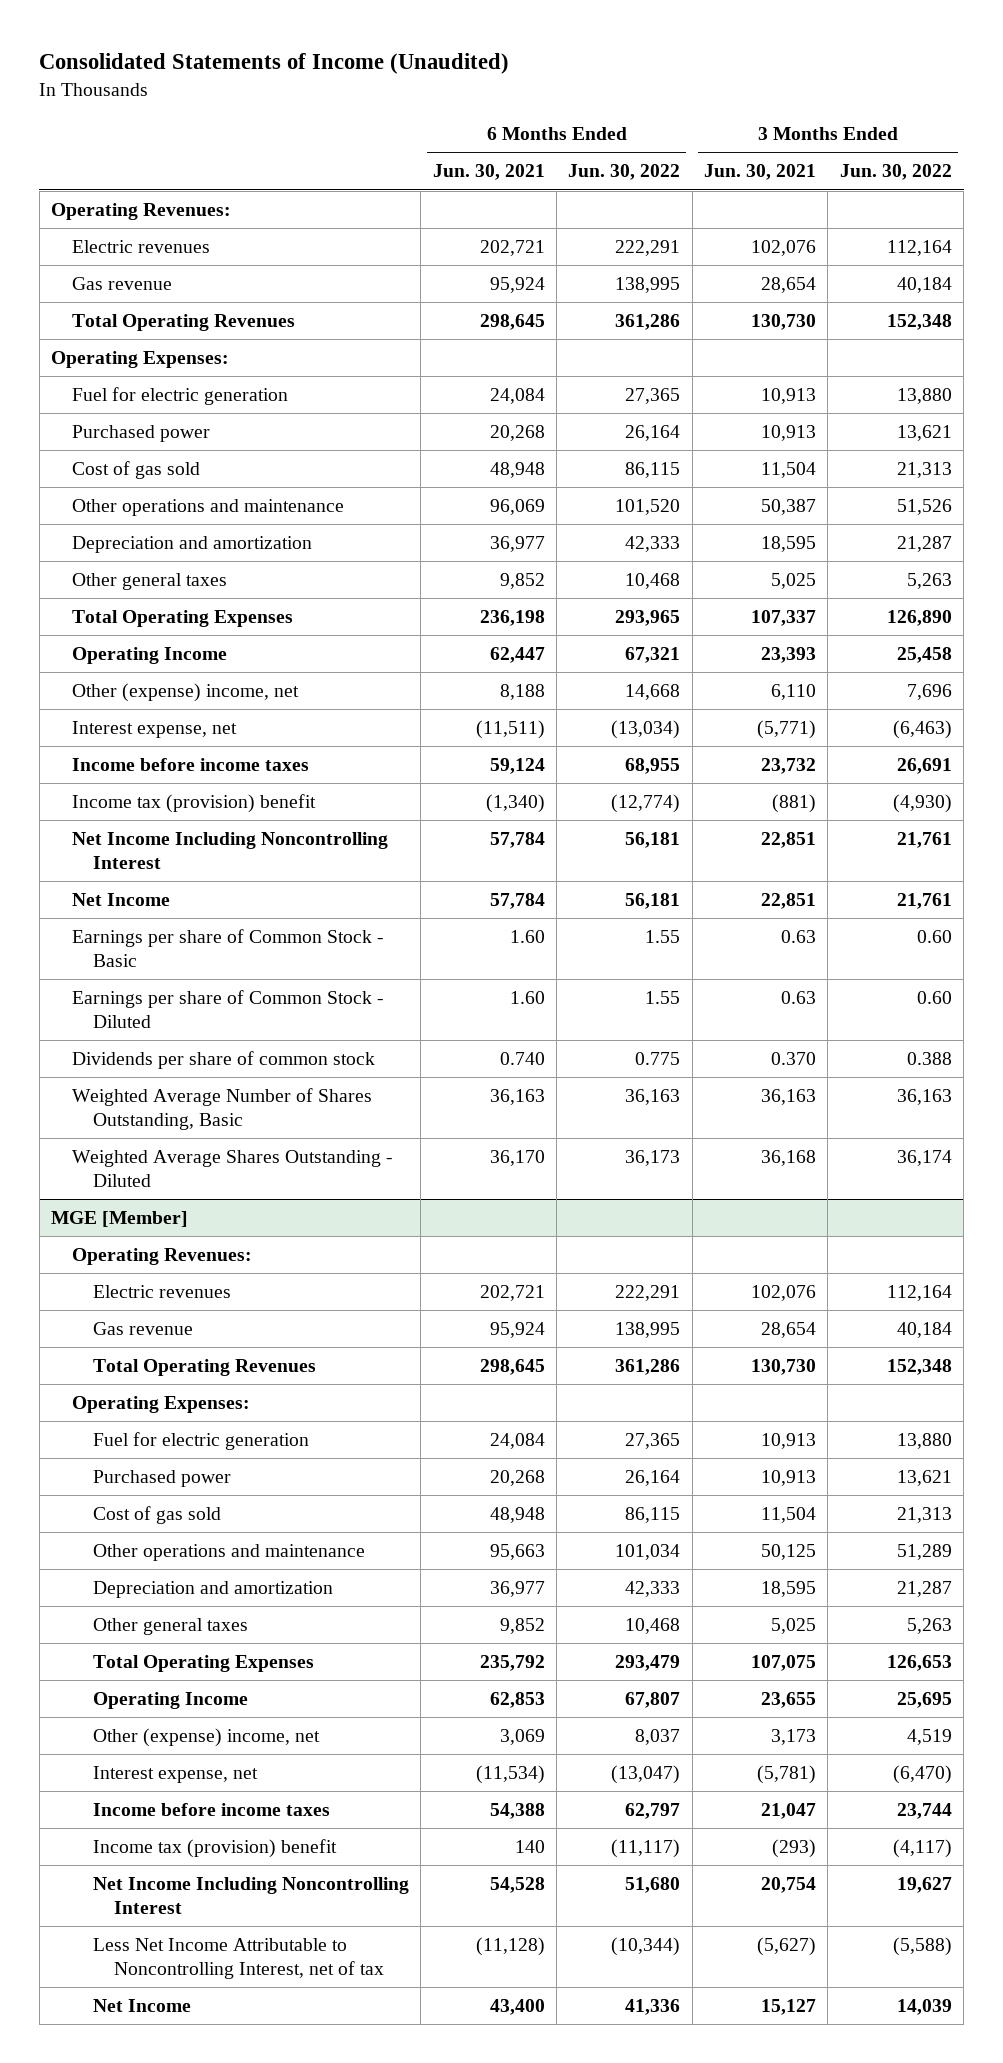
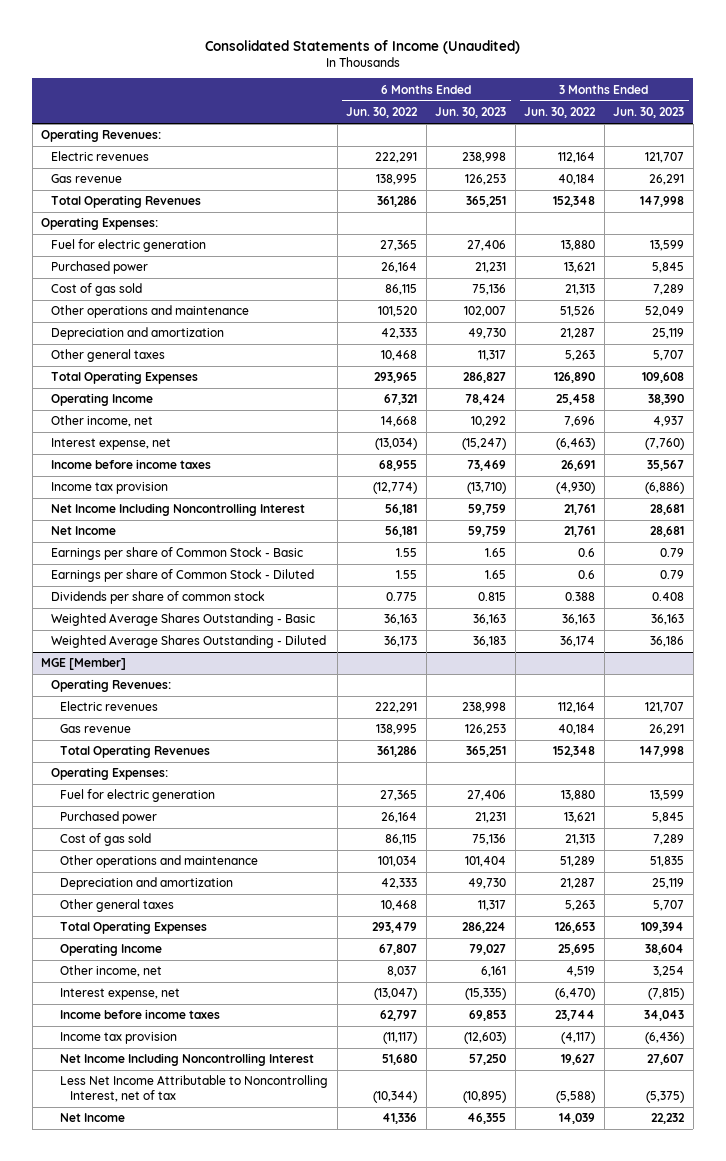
[432,164,545,181] Jun. 30, 2021 -> none
[704,164,817,181] Jun. 30, 2021 -> none
none -> [435,107,507,119] Jun. 30, 2023
none -> [613,107,685,119] Jun. 30, 2023
[71,682,299,702] Other (expense) income, net -> [50,415,153,428] Other income, net
[71,793,316,813] Income tax (provision) benefit -> [50,482,168,495] Income tax provision
[916,929,952,943] 0.60 -> [578,548,596,558] 0.6
[916,990,952,1004] 0.60 -> [578,570,596,580] 0.6
[71,1087,372,1130] Weighted Average Number of Shares Outstanding, Basic -> [50,613,315,627] Weighted Average Shares Outstanding - Basic
[93,1727,321,1747] Other (expense) income, net -> [60,965,163,978] Other income, net
[93,1838,338,1858] Income tax (provision) benefit -> [60,1032,178,1045] Income tax provision

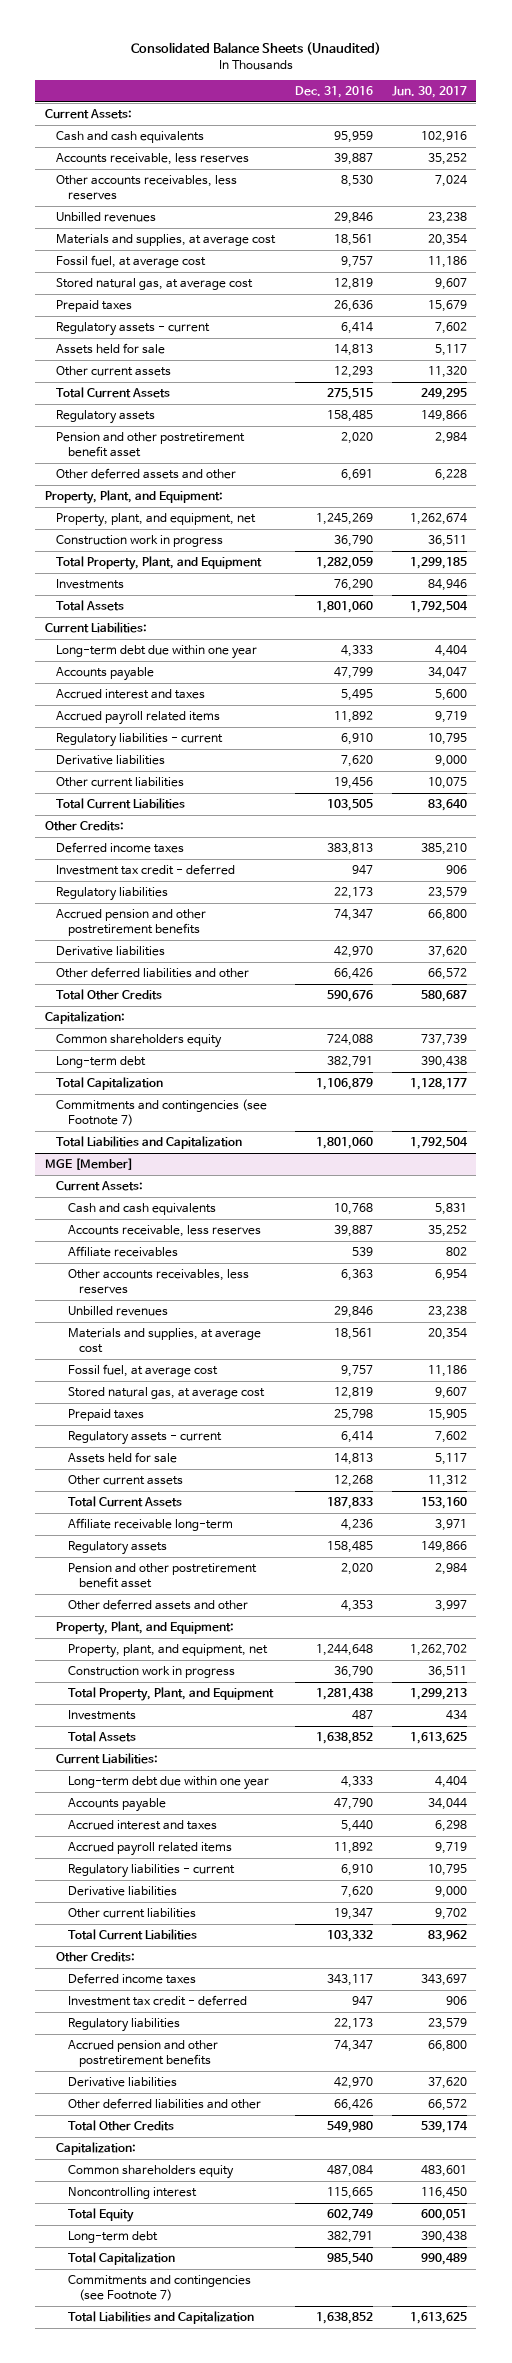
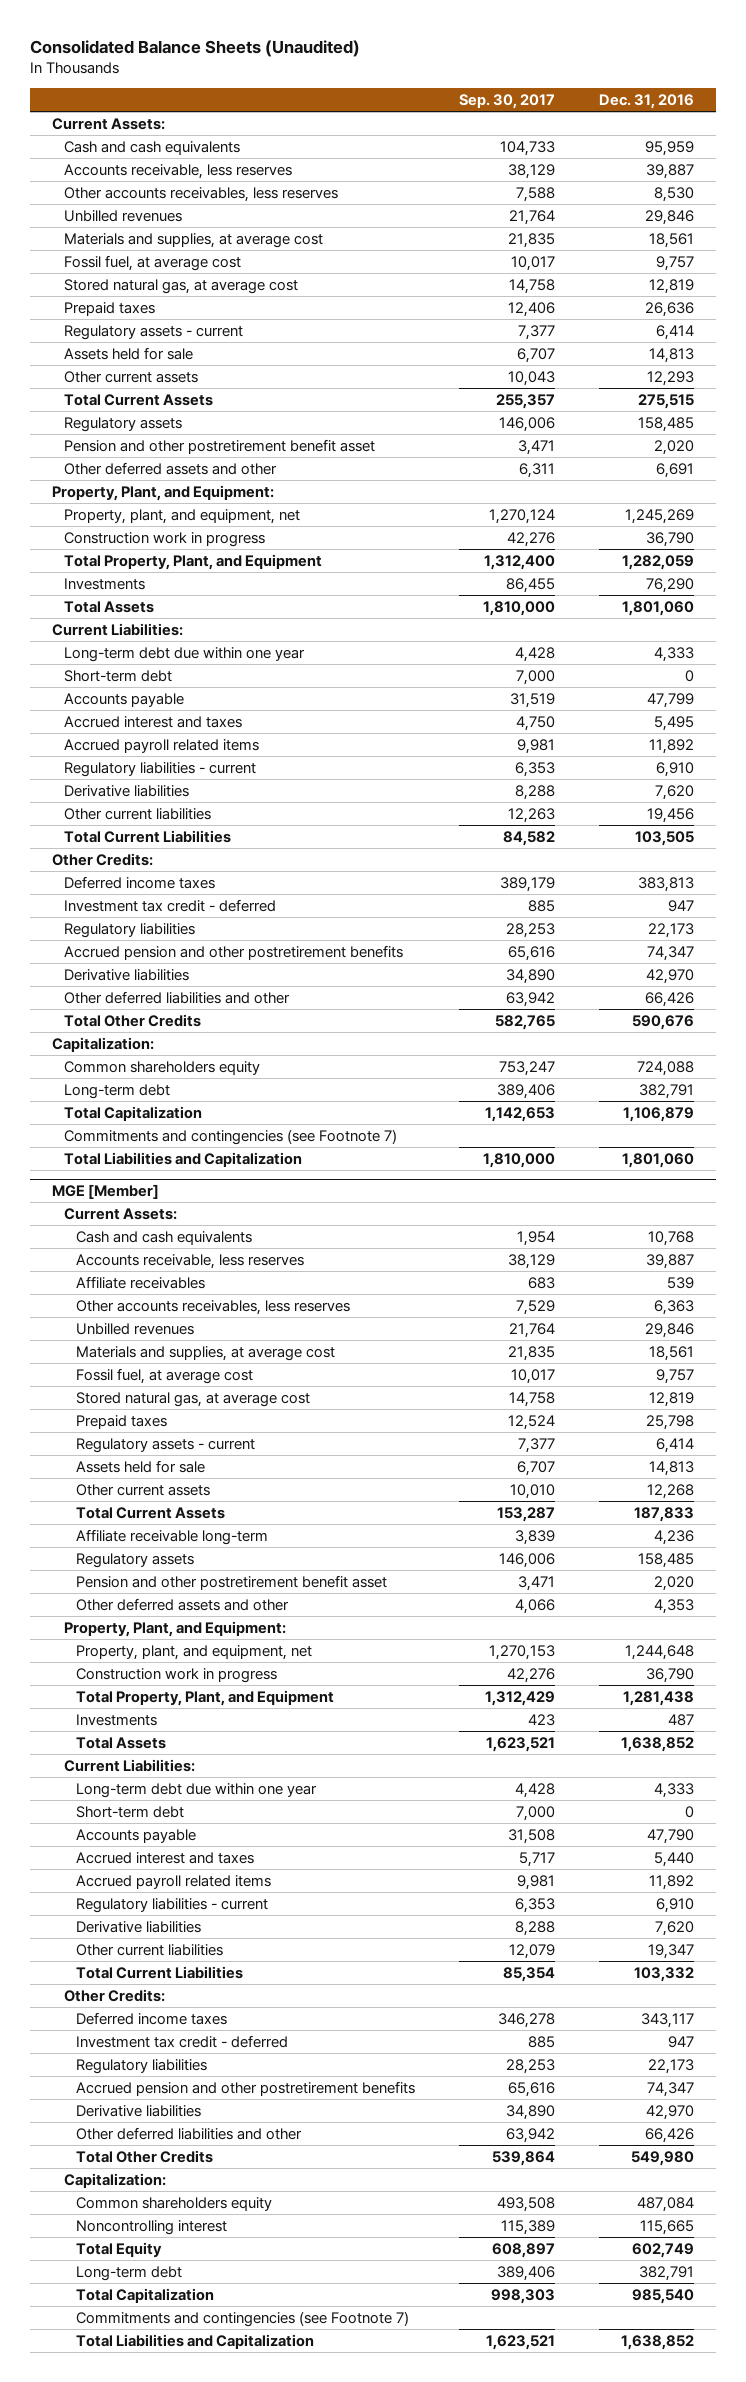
[391,86,467,99] Jun. 30, 2017 -> none
none -> [459,94,556,110] Sep. 30, 2017
none -> [64,669,173,682] Short-term debt
none -> [76,1805,185,1818] Short-term debt

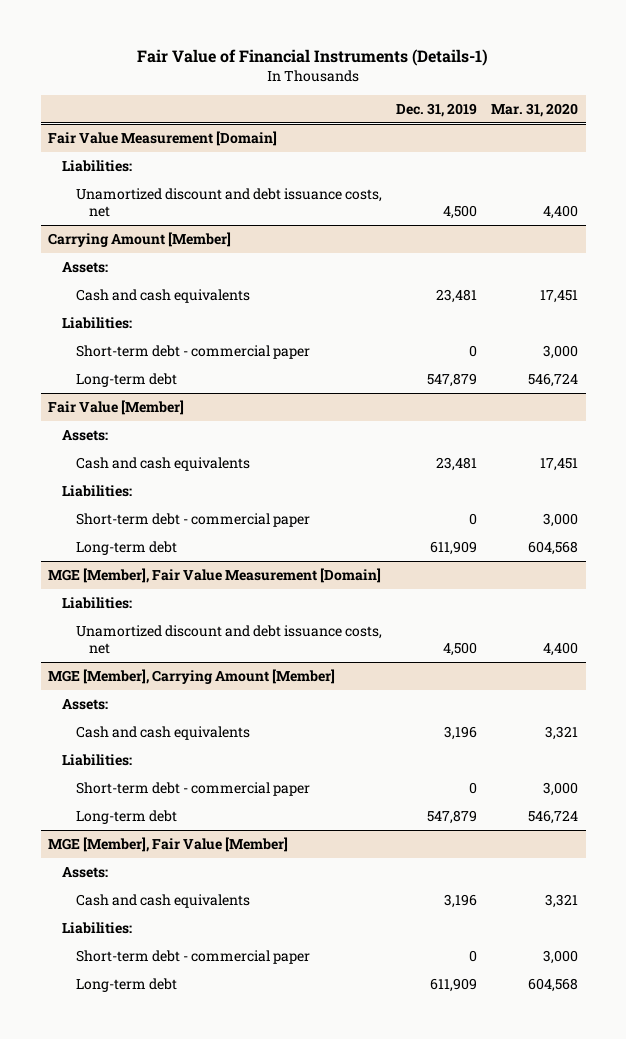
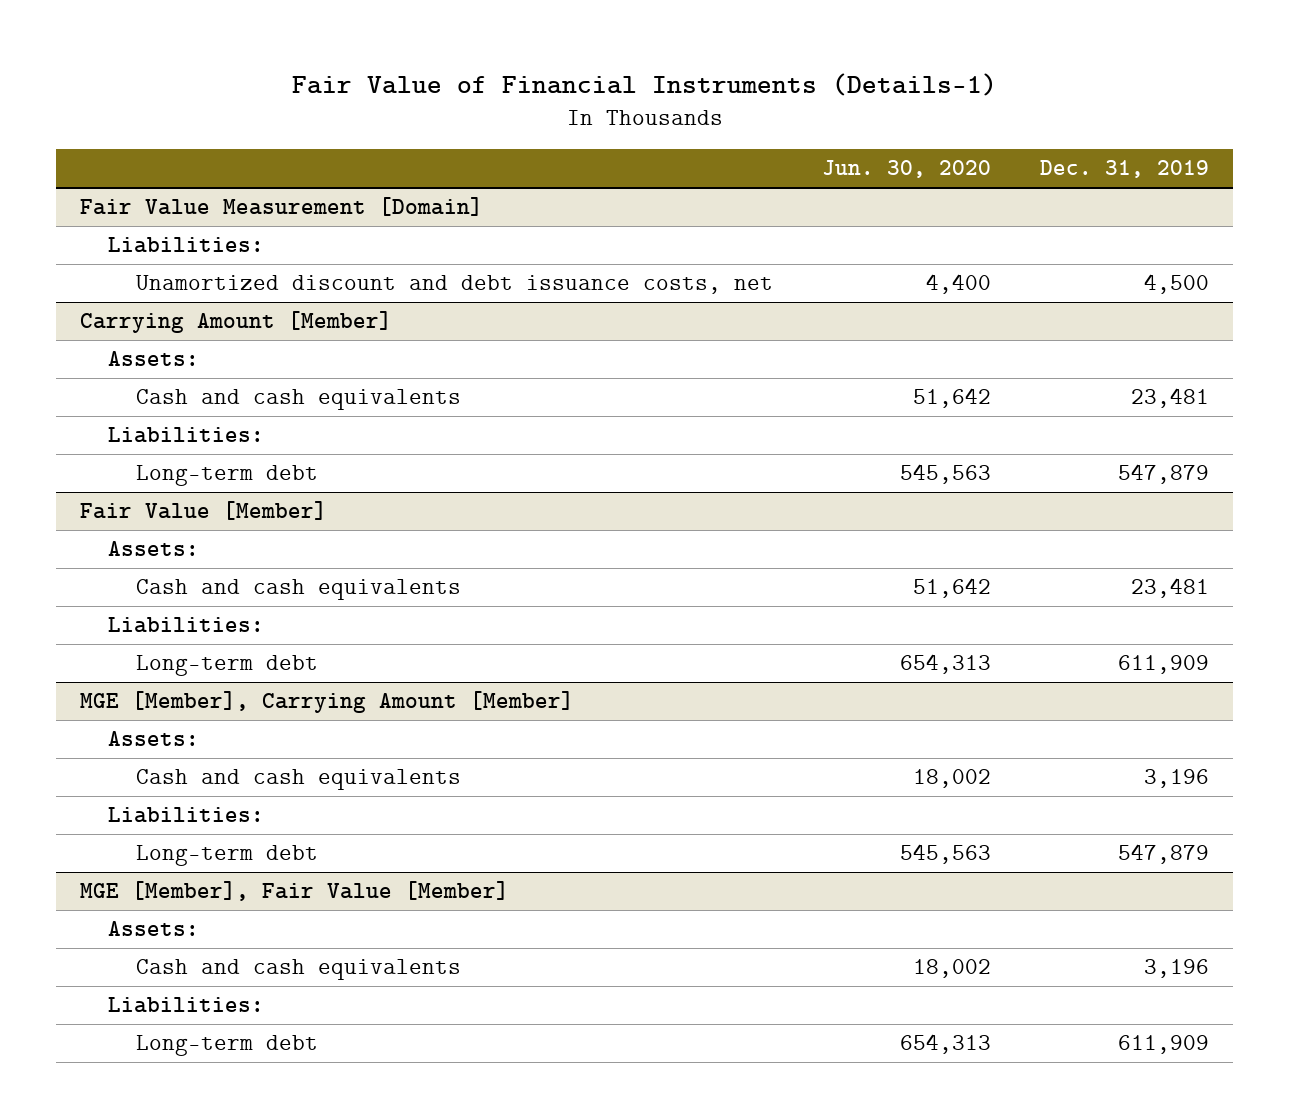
[491,102,579,117] Mar. 31, 2020 -> none
none -> [821,160,991,179] Jun. 30, 2020
[75,344,310,359] Short-term debt - commercial paper -> none
[75,512,310,527] Short-term debt - commercial paper -> none
[47,567,381,583] MGE [Member], Fair Value Measurement [Domain] -> none
[61,596,132,609] Liabilities: -> none
[75,624,382,654] Unamortized discount and debt issuance costs, net -> none
[75,781,310,796] Short-term debt - commercial paper -> none
[75,949,310,964] Short-term debt - commercial paper -> none

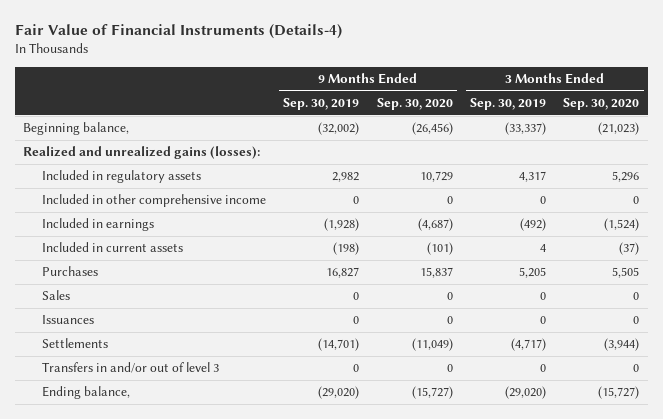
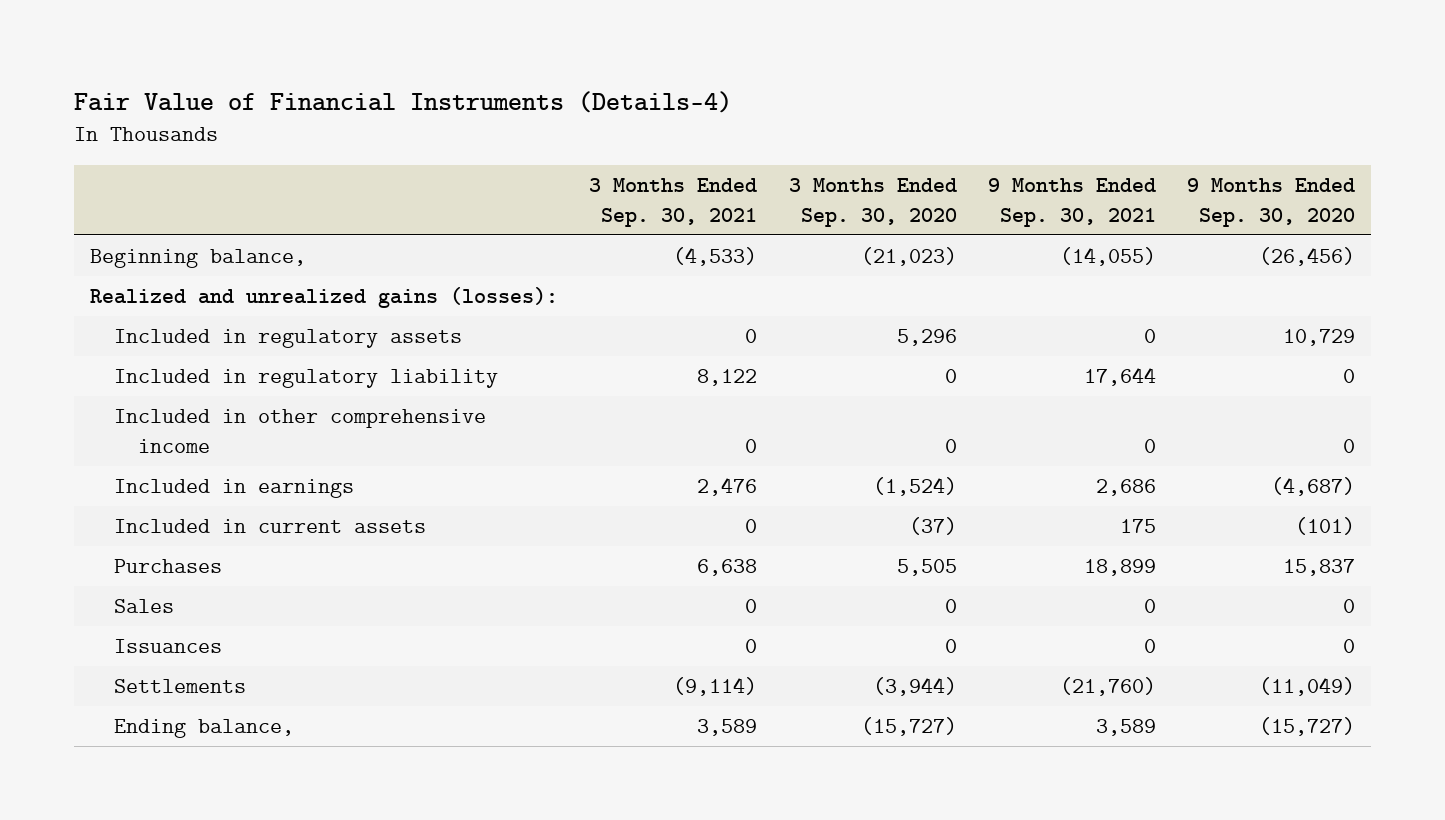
[283,98,360,111] Sep. 30, 2019 -> none
[470,98,547,111] Sep. 30, 2019 -> none
none -> [589,177,758,227] 3 Months Ended Sep. 30, 2021
none -> [988,177,1157,227] 9 Months Ended Sep. 30, 2021
none -> [113,369,498,389] Included in regulatory liability
[42,362,220,374] Transfers in and/or out of level 3 -> none

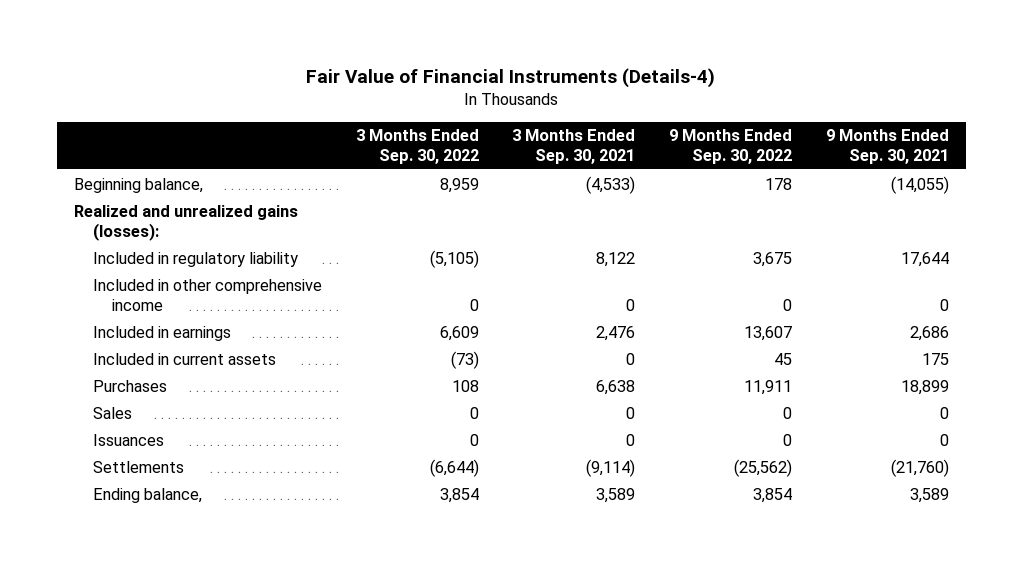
[788,177,957,227] 3 Months Ended Sep. 30, 2020 -> none
[1187,177,1356,227] 9 Months Ended Sep. 30, 2020 -> none
none -> [355,129,479,165] 3 Months Ended Sep. 30, 2022
none -> [669,129,793,165] 9 Months Ended Sep. 30, 2022
[113,329,462,349] Included in regulatory assets -> none

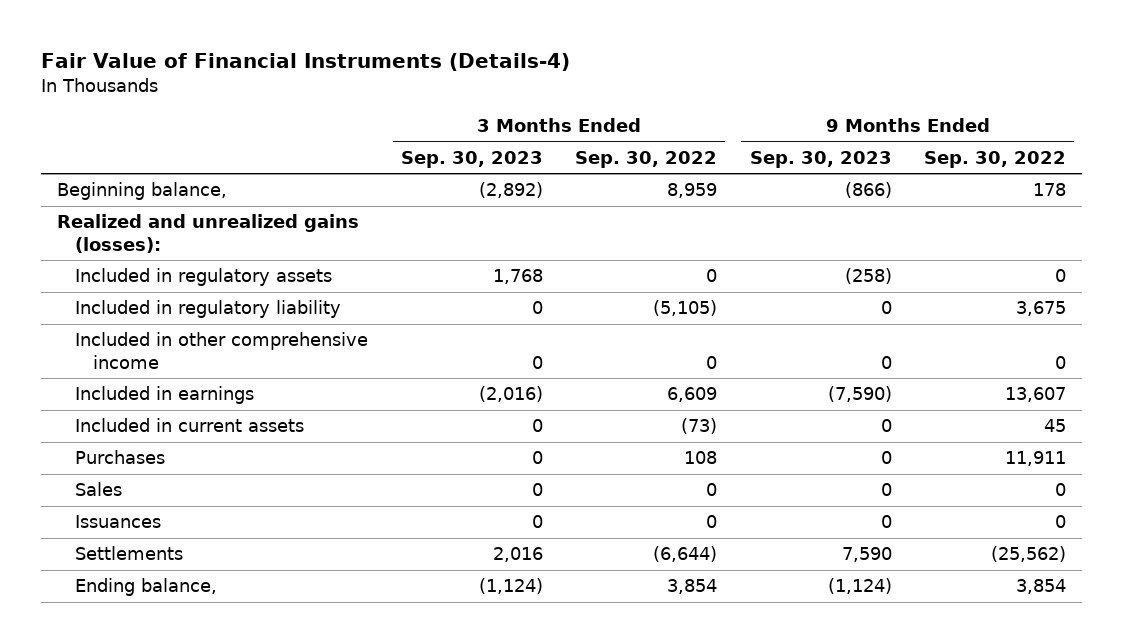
[512,129,636,165] 3 Months Ended Sep. 30, 2021 -> none
[826,129,950,165] 9 Months Ended Sep. 30, 2021 -> none
none -> [400,150,543,168] Sep. 30, 2023
none -> [749,150,892,168] Sep. 30, 2023
none -> [75,268,333,287] Included in regulatory assets

